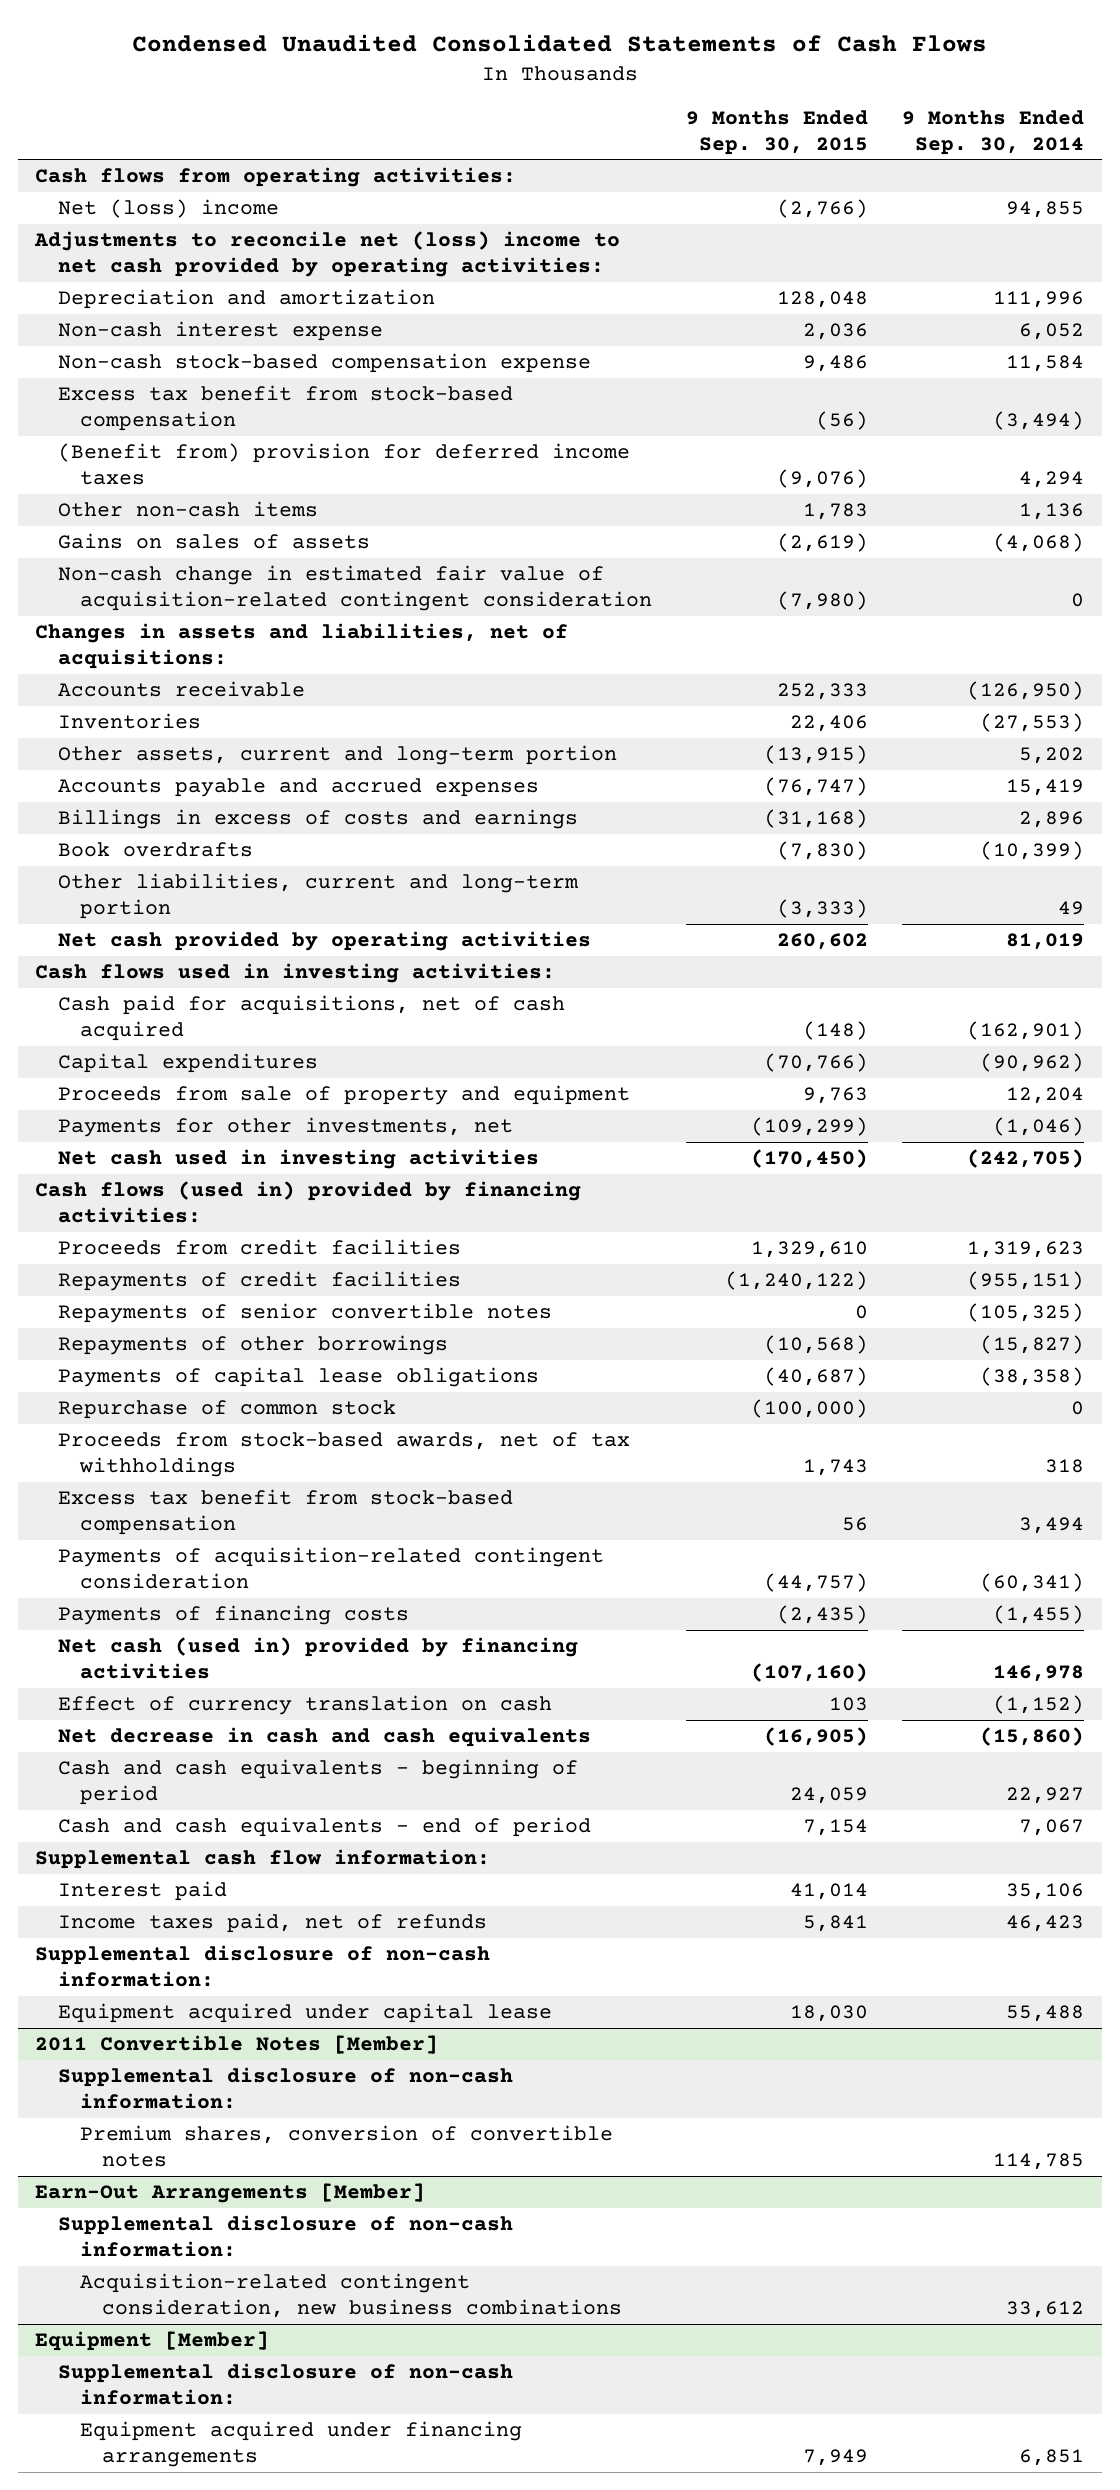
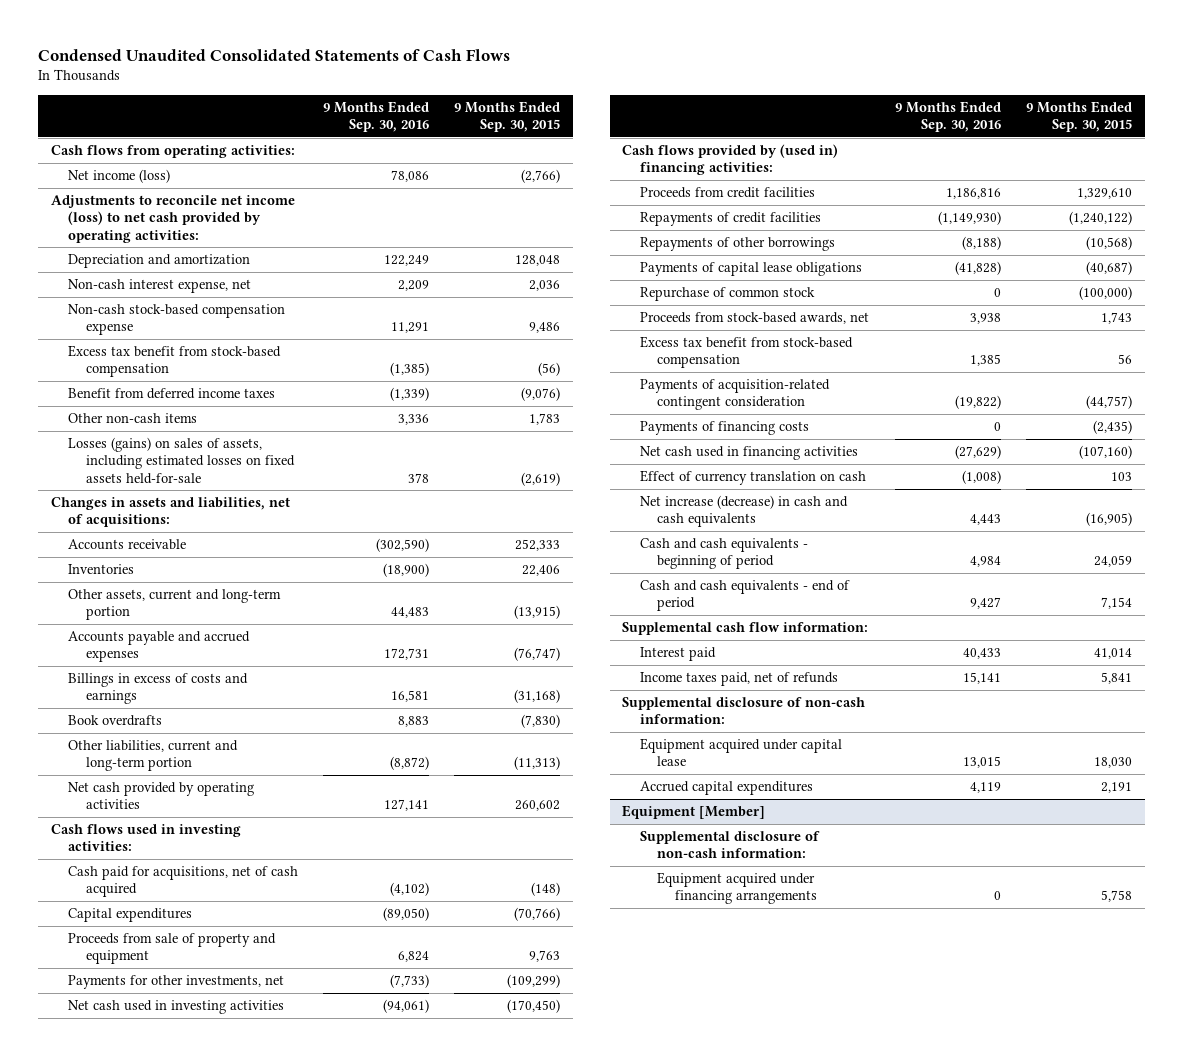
[902,109,1085,155] 9 Months Ended Sep. 30, 2014 -> none
none -> [323,101,430,133] 9 Months Ended Sep. 30, 2016
[57,199,279,219] Net (loss) income -> [68,169,171,184] Net income (loss)
[34,231,621,277] Adjustments to reconcile net (loss) income to net cash provided by operating activities: -> [50,195,295,243] Adjustments to reconcile net income (loss) to net cash provided by operating activities:
[57,321,383,342] Non-cash interest expense -> [68,279,252,294] Non-cash interest expense, net
[57,443,630,485] (Benefit from) provision for deferred income taxes -> [68,388,276,400] Benefit from deferred income taxes
[57,565,653,611] Non-cash change in estimated fair value of acquisition-related contingent consideration -> none
[57,533,370,550] Gains on sales of assets -> [68,437,295,484] Losses (gains) on sales of assets, including estimated losses on fixed assets held-for-sale
[777,898,869,918] (3,333) -> [514,756,561,771] (11,313)
[35,1181,582,1223] Cash flows (used in) provided by financing activities: -> [622,144,839,176] Cash flows provided by (used in) financing activities:
[57,1303,552,1324] Repayments of senior convertible notes -> none
[57,1432,630,1477] Proceeds from stock-based awards, net of tax withholdings -> [639,312,869,325] Proceeds from stock-based awards, net
[57,1637,578,1679] Net cash (used in) provided by financing activities -> [639,446,858,461] Net cash used in financing activities
[57,1727,591,1748] Net decrease in cash and cash equivalents -> [639,495,848,528] Net increase (decrease) in cash and cash equivalents
[35,2035,439,2055] 2011 Convertible Notes [Member] -> none
[57,2067,513,2109] Supplemental disclosure of non-cash information: -> none
[80,2125,614,2167] Premium shares, conversion of convertible notes -> none
[35,2183,426,2204] Earn-Out Arrangements [Member] -> none
[57,2215,513,2257] Supplemental disclosure of non-cash information: -> none
[80,2273,623,2318] Acquisition-related contingent consideration, new business combinations -> none
none -> [639,781,813,796] Accrued capital expenditures
[803,2448,869,2466] 7,949 -> [1101,890,1133,903] 5,758

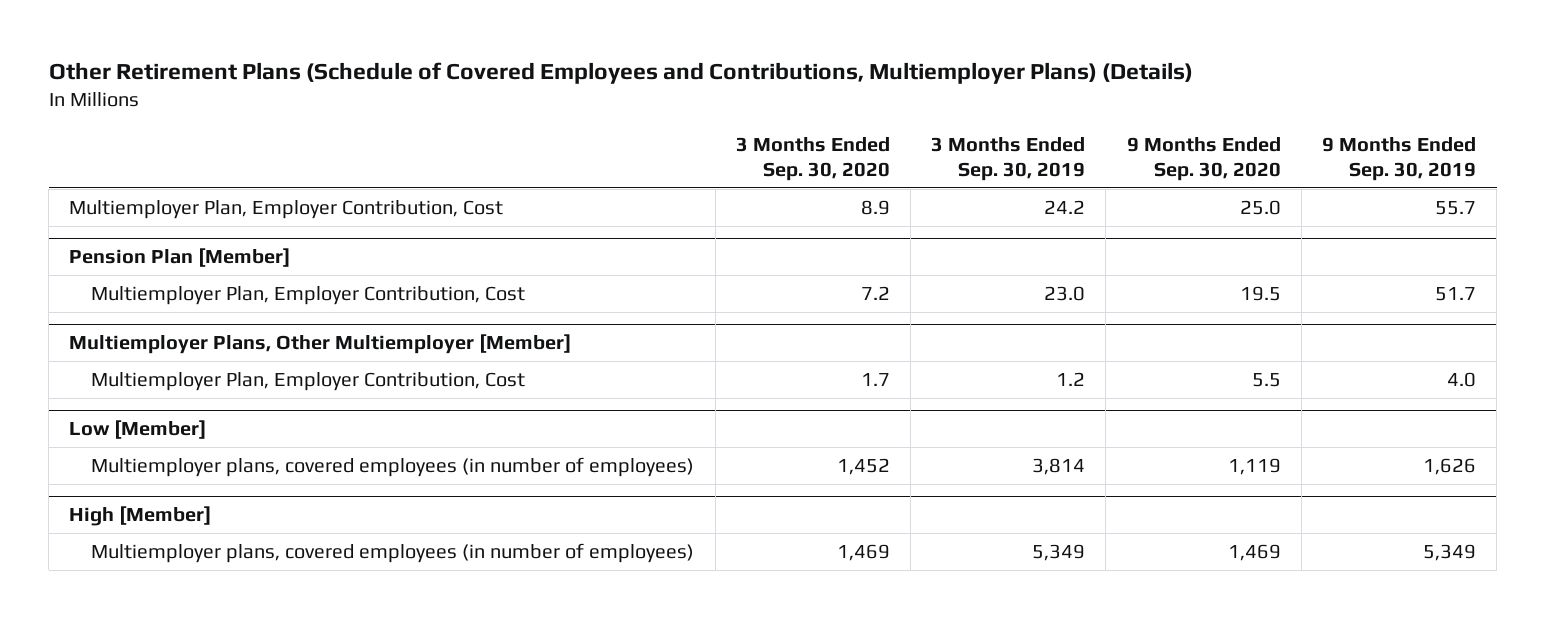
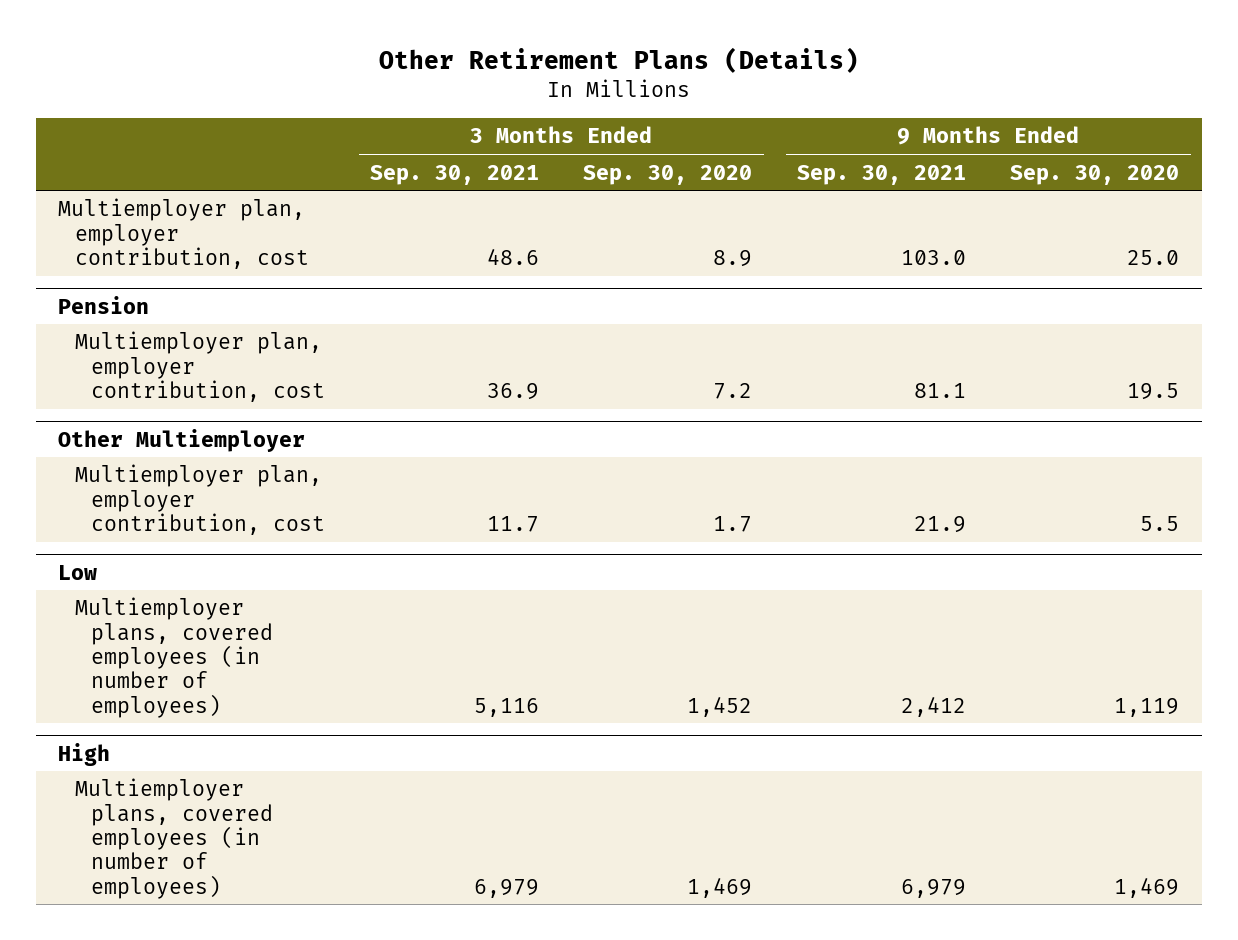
[48,62,1193,85] Other Retirement Plans (Schedule of Covered Employees and Contributions, Multiemployer Plans) (Details) -> [378,46,859,73] Other Retirement Plans (Details)
[931,136,1086,181] 3 Months Ended Sep. 30, 2019 -> none
[1322,136,1477,181] 9 Months Ended Sep. 30, 2019 -> none
none -> [369,164,539,185] Sep. 30, 2021
none -> [796,164,966,185] Sep. 30, 2021
[69,199,504,219] Multiemployer Plan, Employer Contribution, Cost -> [58,198,309,269] Multiemployer plan, employer contribution, cost
[69,248,291,268] Pension Plan [Member] -> [58,295,150,314] Pension
[91,285,526,305] Multiemployer Plan, Employer Contribution, Cost -> [74,331,326,402] Multiemployer plan, employer contribution, cost
[69,334,572,355] Multiemployer Plans, Other Multiemployer [Member] -> [58,428,306,452] Other Multiemployer
[91,371,526,391] Multiemployer Plan, Employer Contribution, Cost -> [74,464,326,535] Multiemployer plan, employer contribution, cost
[69,420,207,440] Low [Member] -> [58,564,98,580] Low
[69,506,212,527] High [Member] -> [58,742,111,766] High

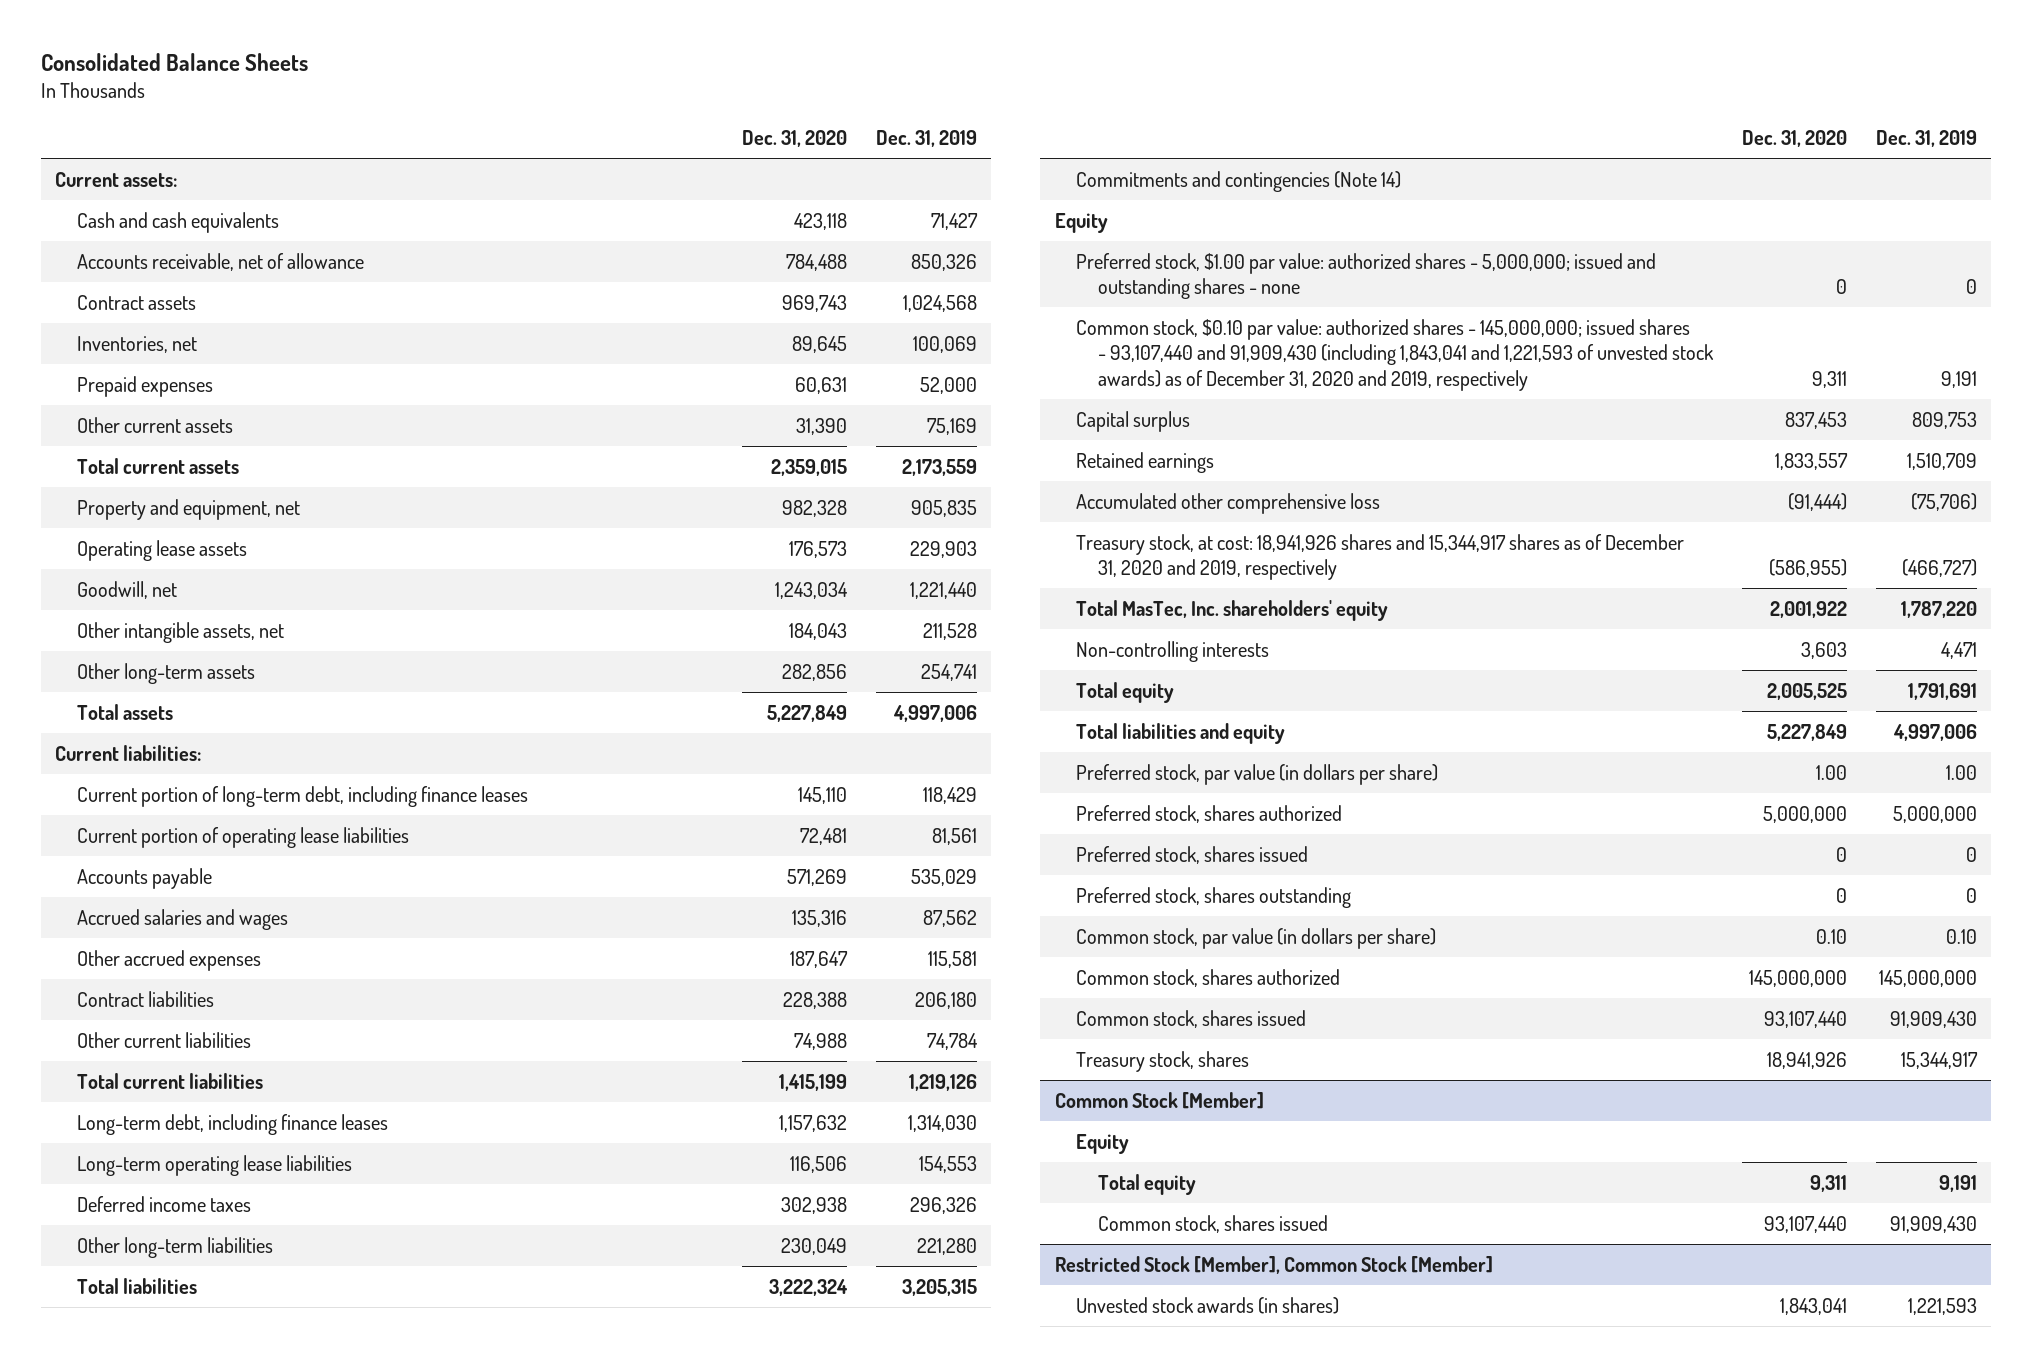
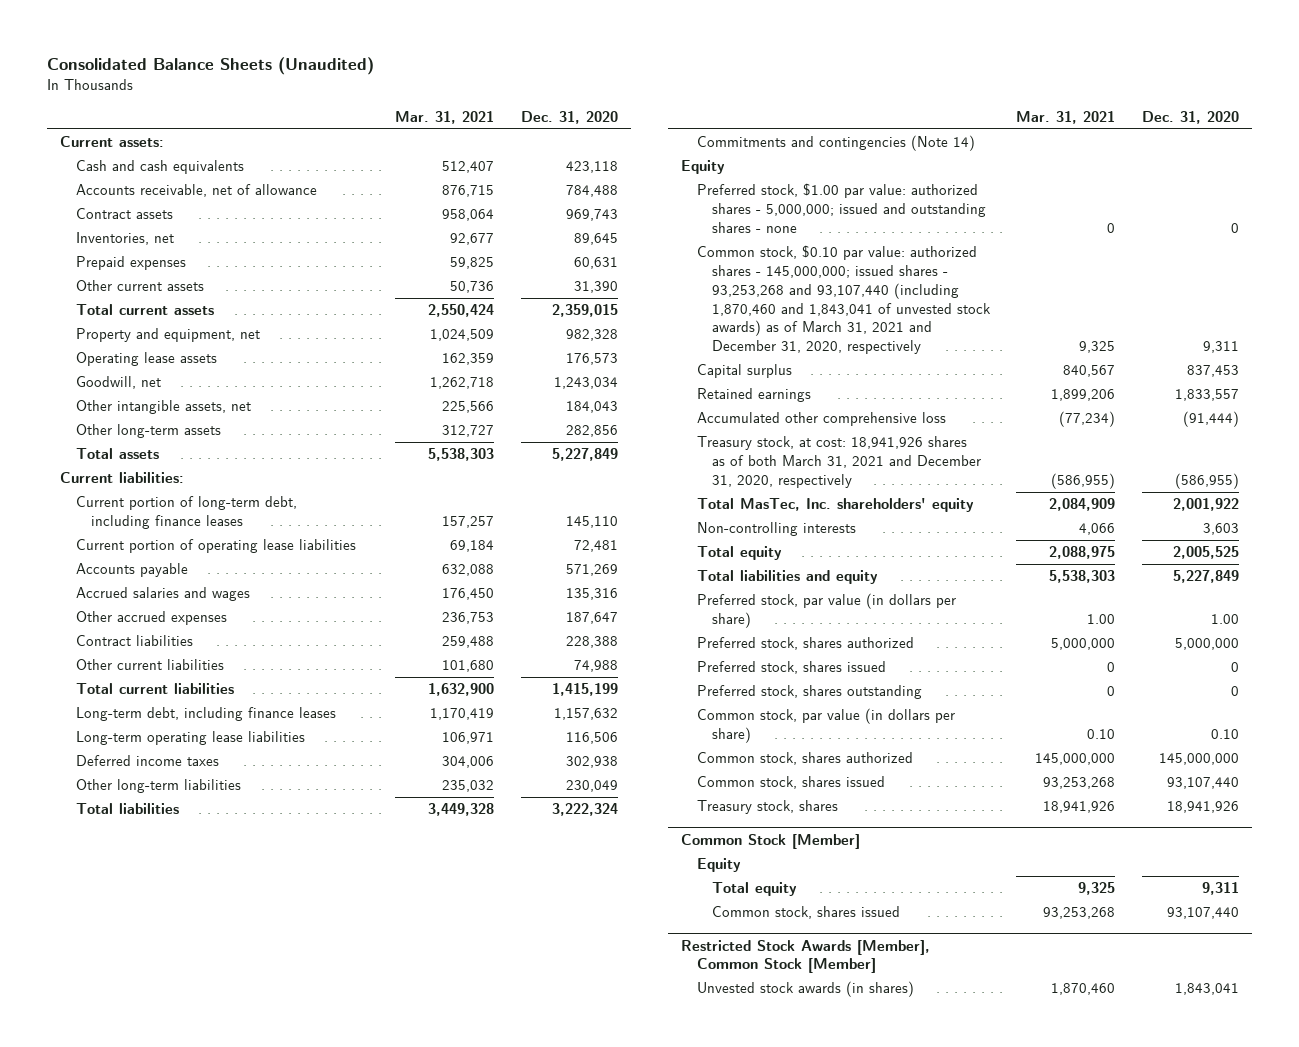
[40,53,308,72] Consolidated Balance Sheets -> [46,56,374,75] Consolidated Balance Sheets (Unaudited)
[875,130,977,148] Dec. 31, 2019 -> none
none -> [395,110,495,124] Mar. 31, 2021
[1076,318,1714,391] Common stock, $0.10 par value: authorized shares - 145,000,000; issued shares - 93,107,440 and 91,909,430 (including 1,843,041 and 1,221,593 of unvested stock awards) as of December 31, 2020 and 2019, respectively -> [696,245,991,355] Common stock, $0.10 par value: authorized shares - 145,000,000; issued shares - 93,253,268 and 93,107,440 (including 1,870,460 and 1,843,041 of unvested stock awards) as of March 31, 2021 and December 31, 2020, respectively
[1076,533,1685,581] Treasury stock, at cost: 18,941,926 shares and 15,344,917 shares as of December 31, 2020 and 2019, respectively -> [696,436,981,488] Treasury stock, at cost: 18,941,926 shares as of both March 31, 2021 and December 31, 2020, respectively
[1054,1255,1493,1274] Restricted Stock [Member], Common Stock [Member] -> [681,939,931,974] Restricted Stock Awards [Member], Common Stock [Member]

